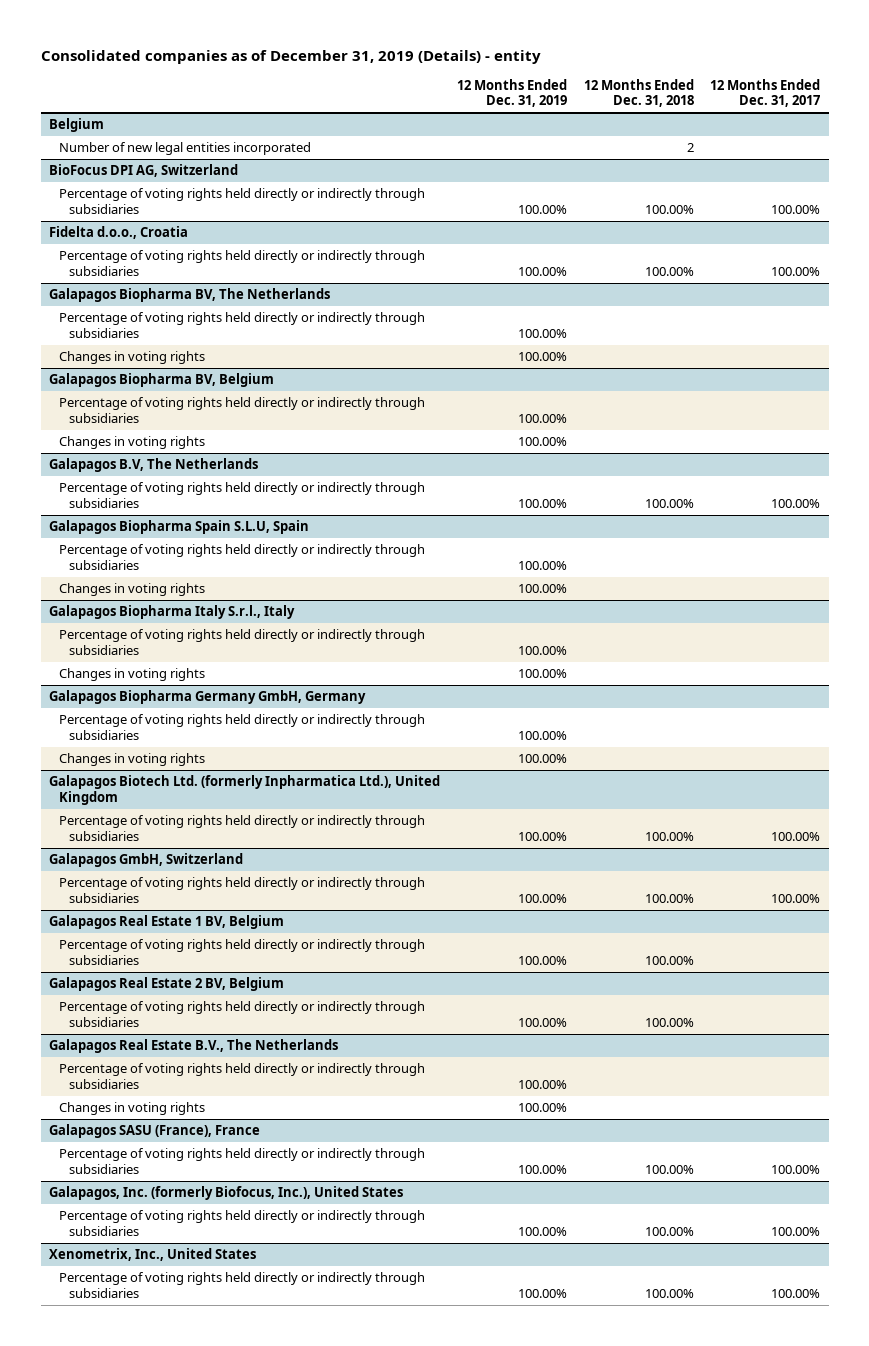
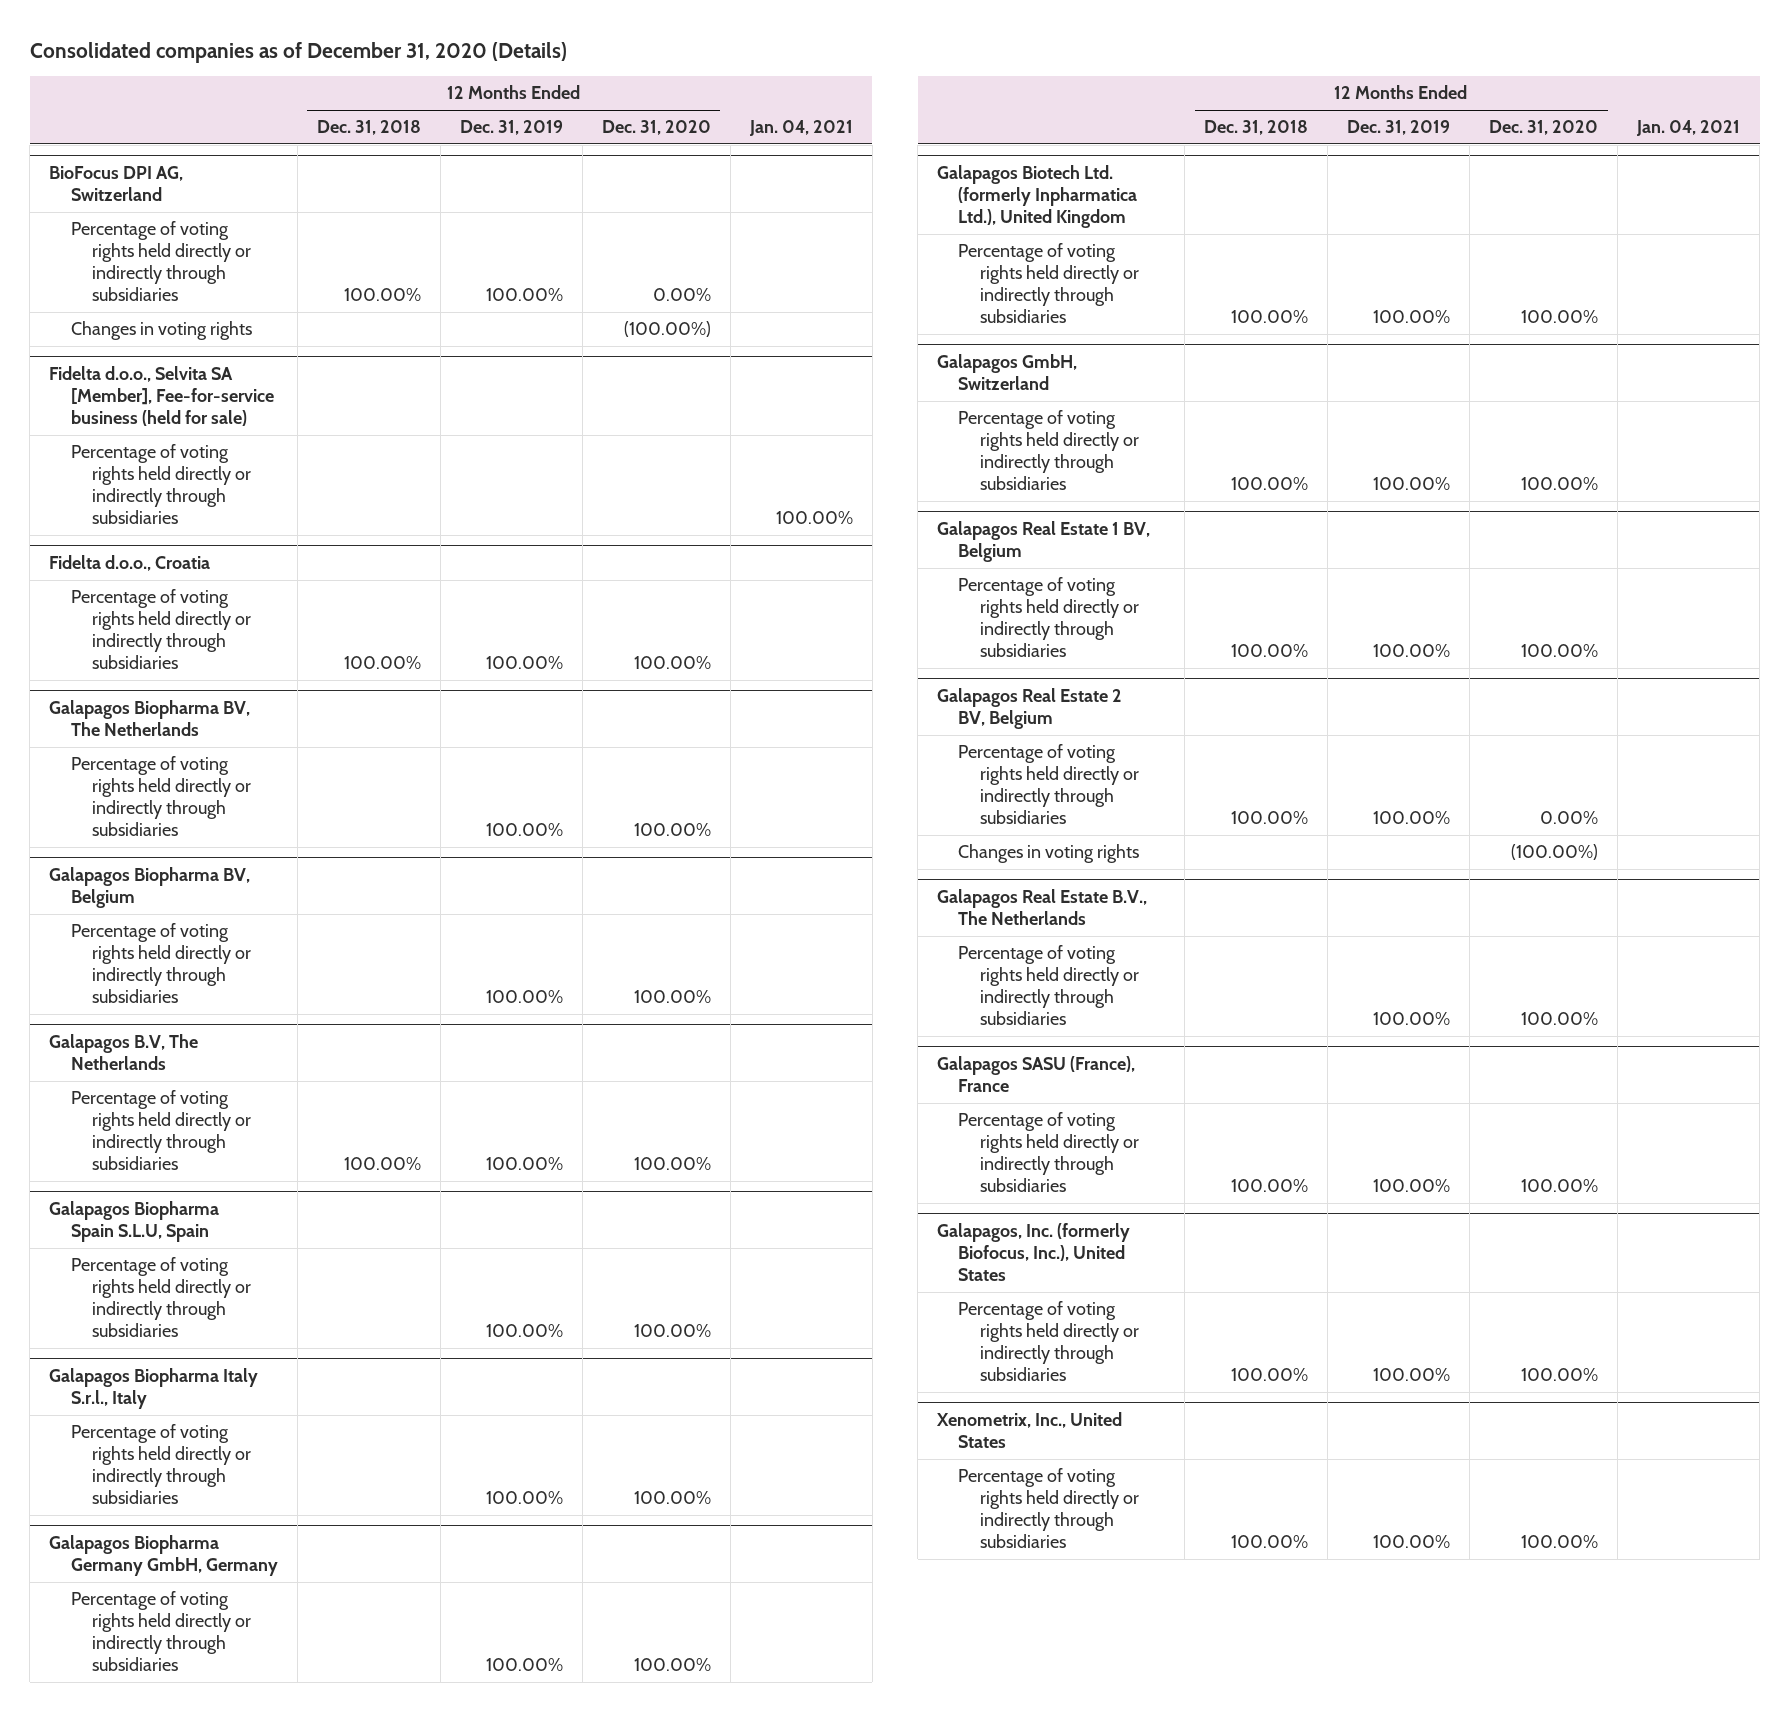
[40,49,541,64] Consolidated companies as of December 31, 2019 (Details) - entity -> [29,42,567,64] Consolidated companies as of December 31, 2020 (Details)
[710,78,821,108] 12 Months Ended Dec. 31, 2017 -> none
none -> [601,120,711,136] Dec. 31, 2020
none -> [748,120,853,137] Jan. 04, 2021
[48,118,104,133] Belgium -> none
[58,142,311,156] Number of new legal entities incorporated -> none
none -> [70,321,252,341] Changes in voting rights
none -> [49,366,274,427] Fidelta d.o.o., Selvita SA [Member], Fee-for-service business (held for sale)
none -> [70,444,252,524] Percentage of voting rights held directly or indirectly through subsidiaries
[58,351,205,365] Changes in voting rights -> none
[58,436,205,450] Changes in voting rights -> none
[58,583,205,597] Changes in voting rights -> none
[58,668,205,682] Changes in voting rights -> none
[58,753,205,767] Changes in voting rights -> none
none -> [958,844,1140,864] Changes in voting rights
[58,1102,205,1116] Changes in voting rights -> none

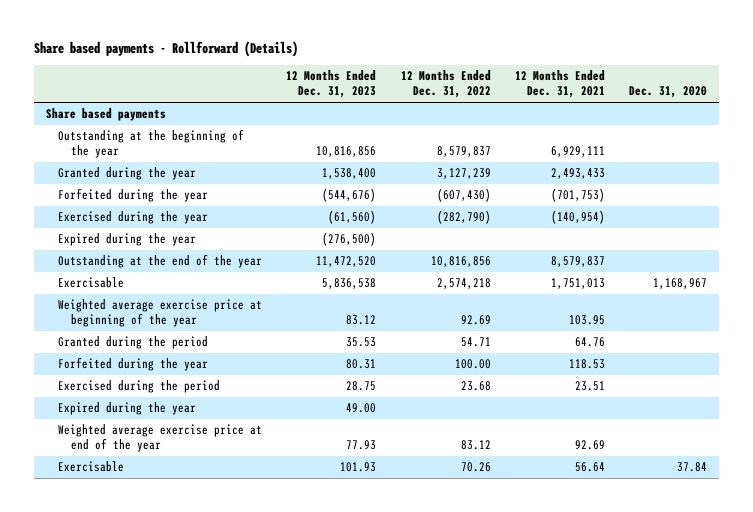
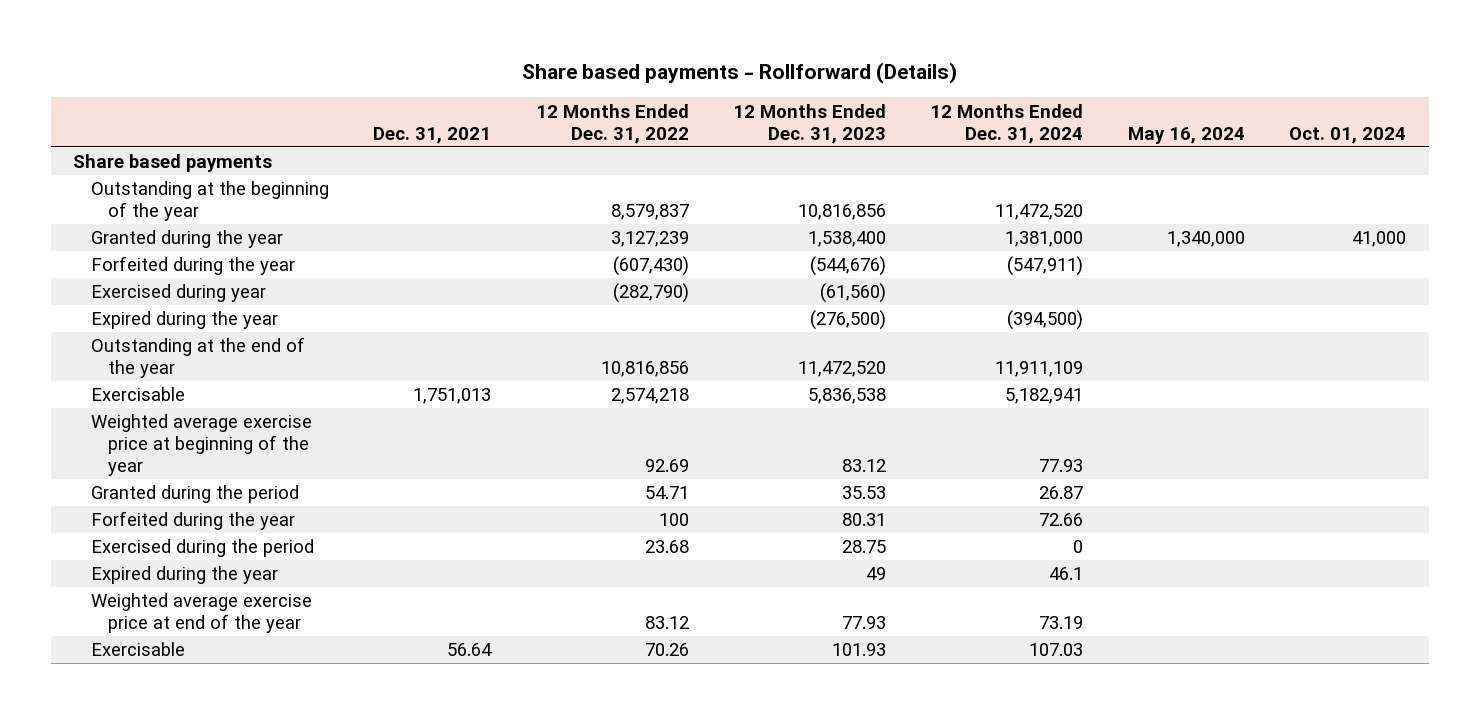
[514,70,605,99] 12 Months Ended Dec. 31, 2021 -> none
[628,86,707,99] Dec. 31, 2020 -> none
none -> [373,126,492,144] Dec. 31, 2021
none -> [930,103,1084,144] 12 Months Ended Dec. 31, 2024
none -> [1127,126,1245,144] May 16, 2024
none -> [1289,126,1407,144] Oct. 01, 2024
[58,211,209,225] Exercised during the year -> [90,284,266,303] Exercised during year
[454,359,491,370] 100.00 -> [658,513,689,527] 100
[346,403,377,414] 49.00 -> [865,567,886,581] 49

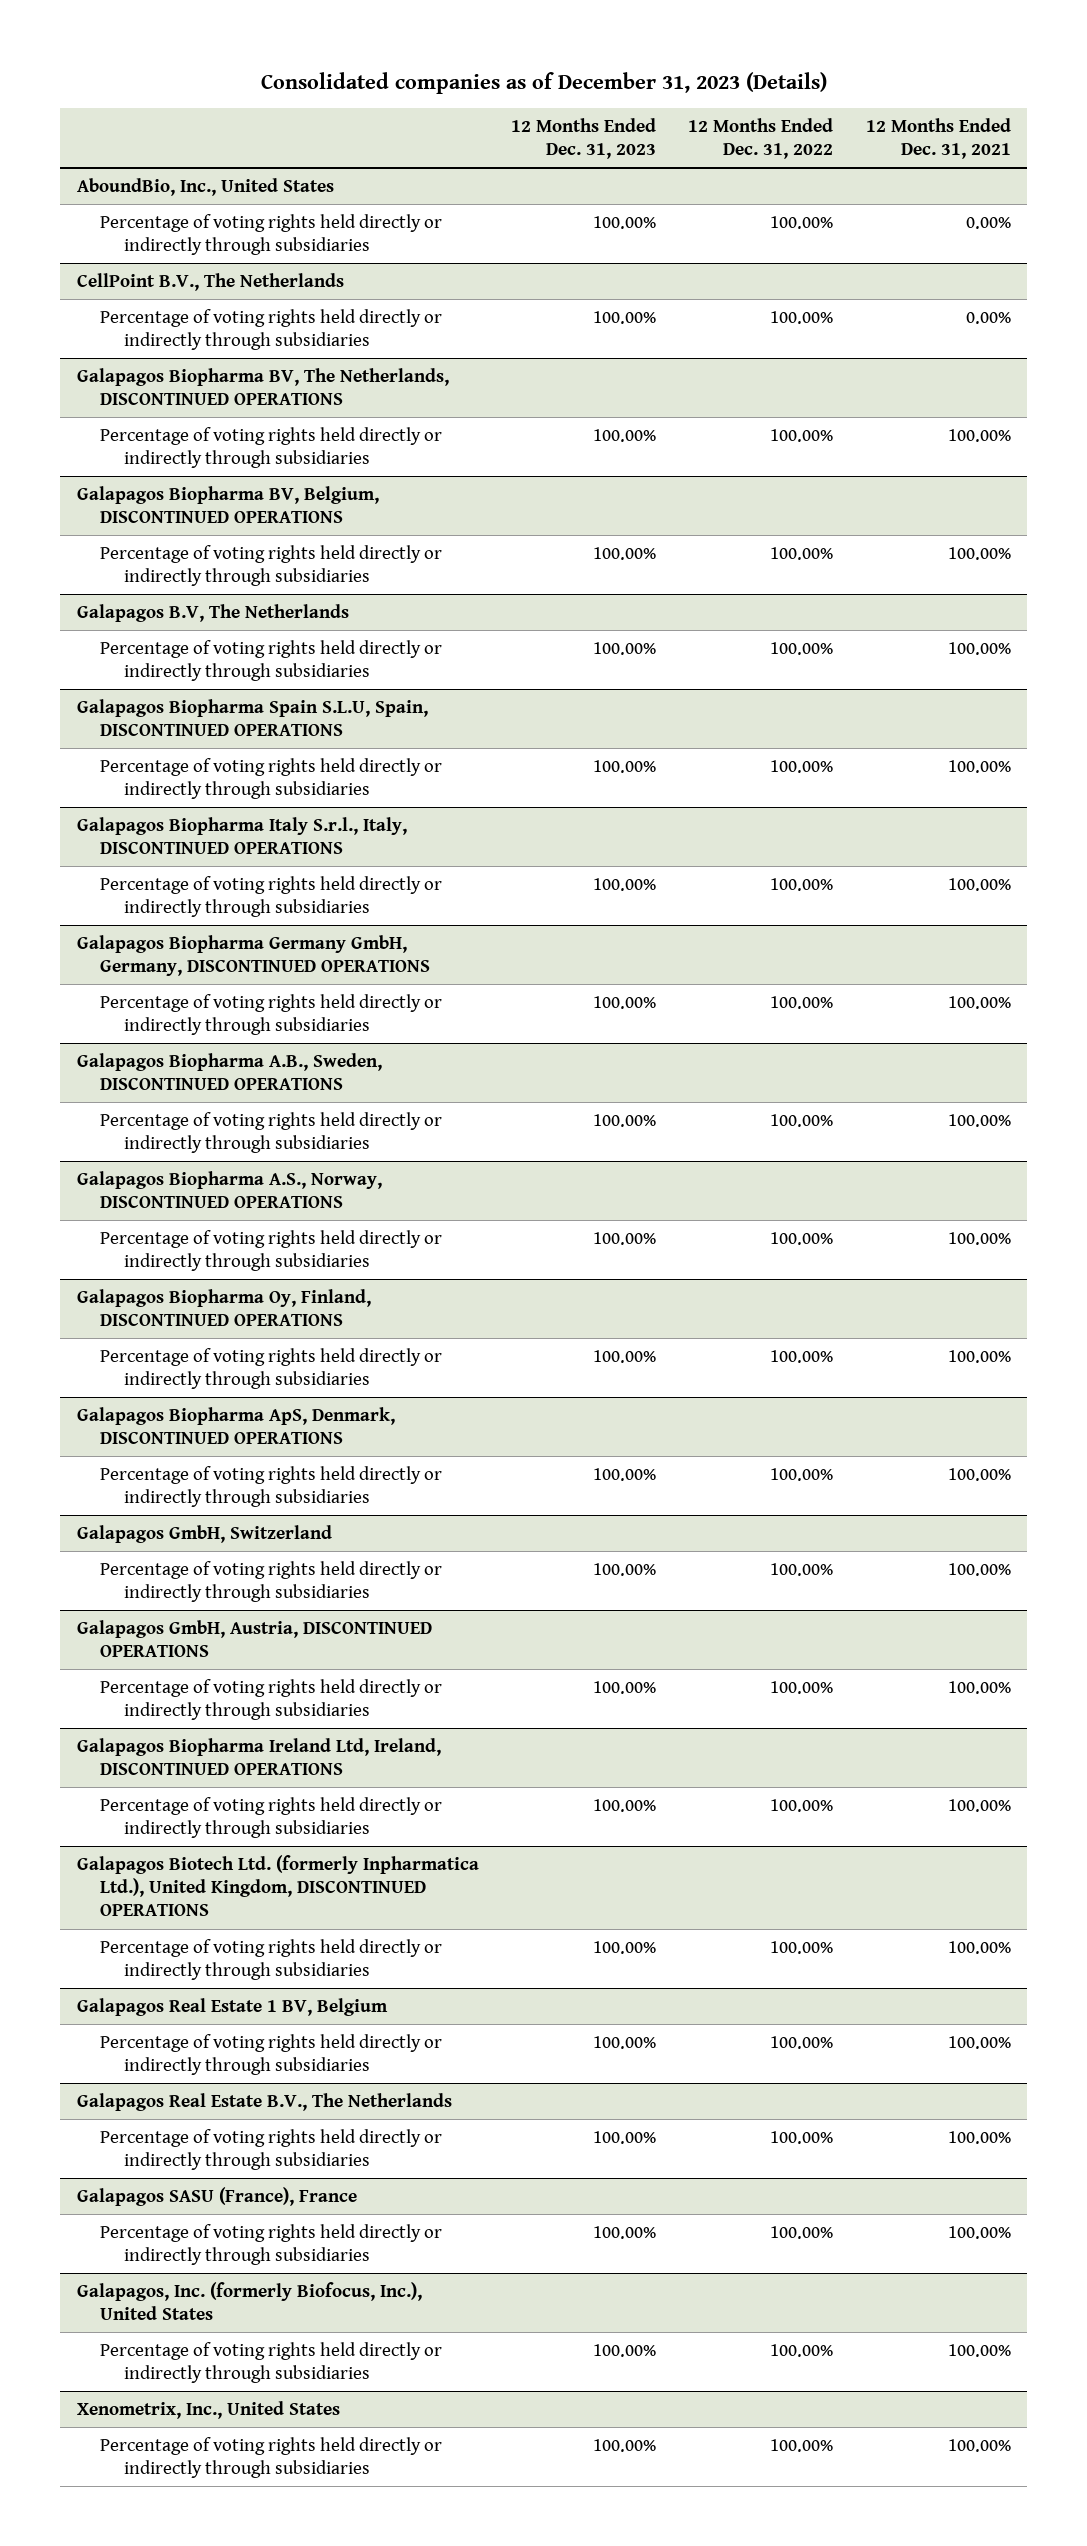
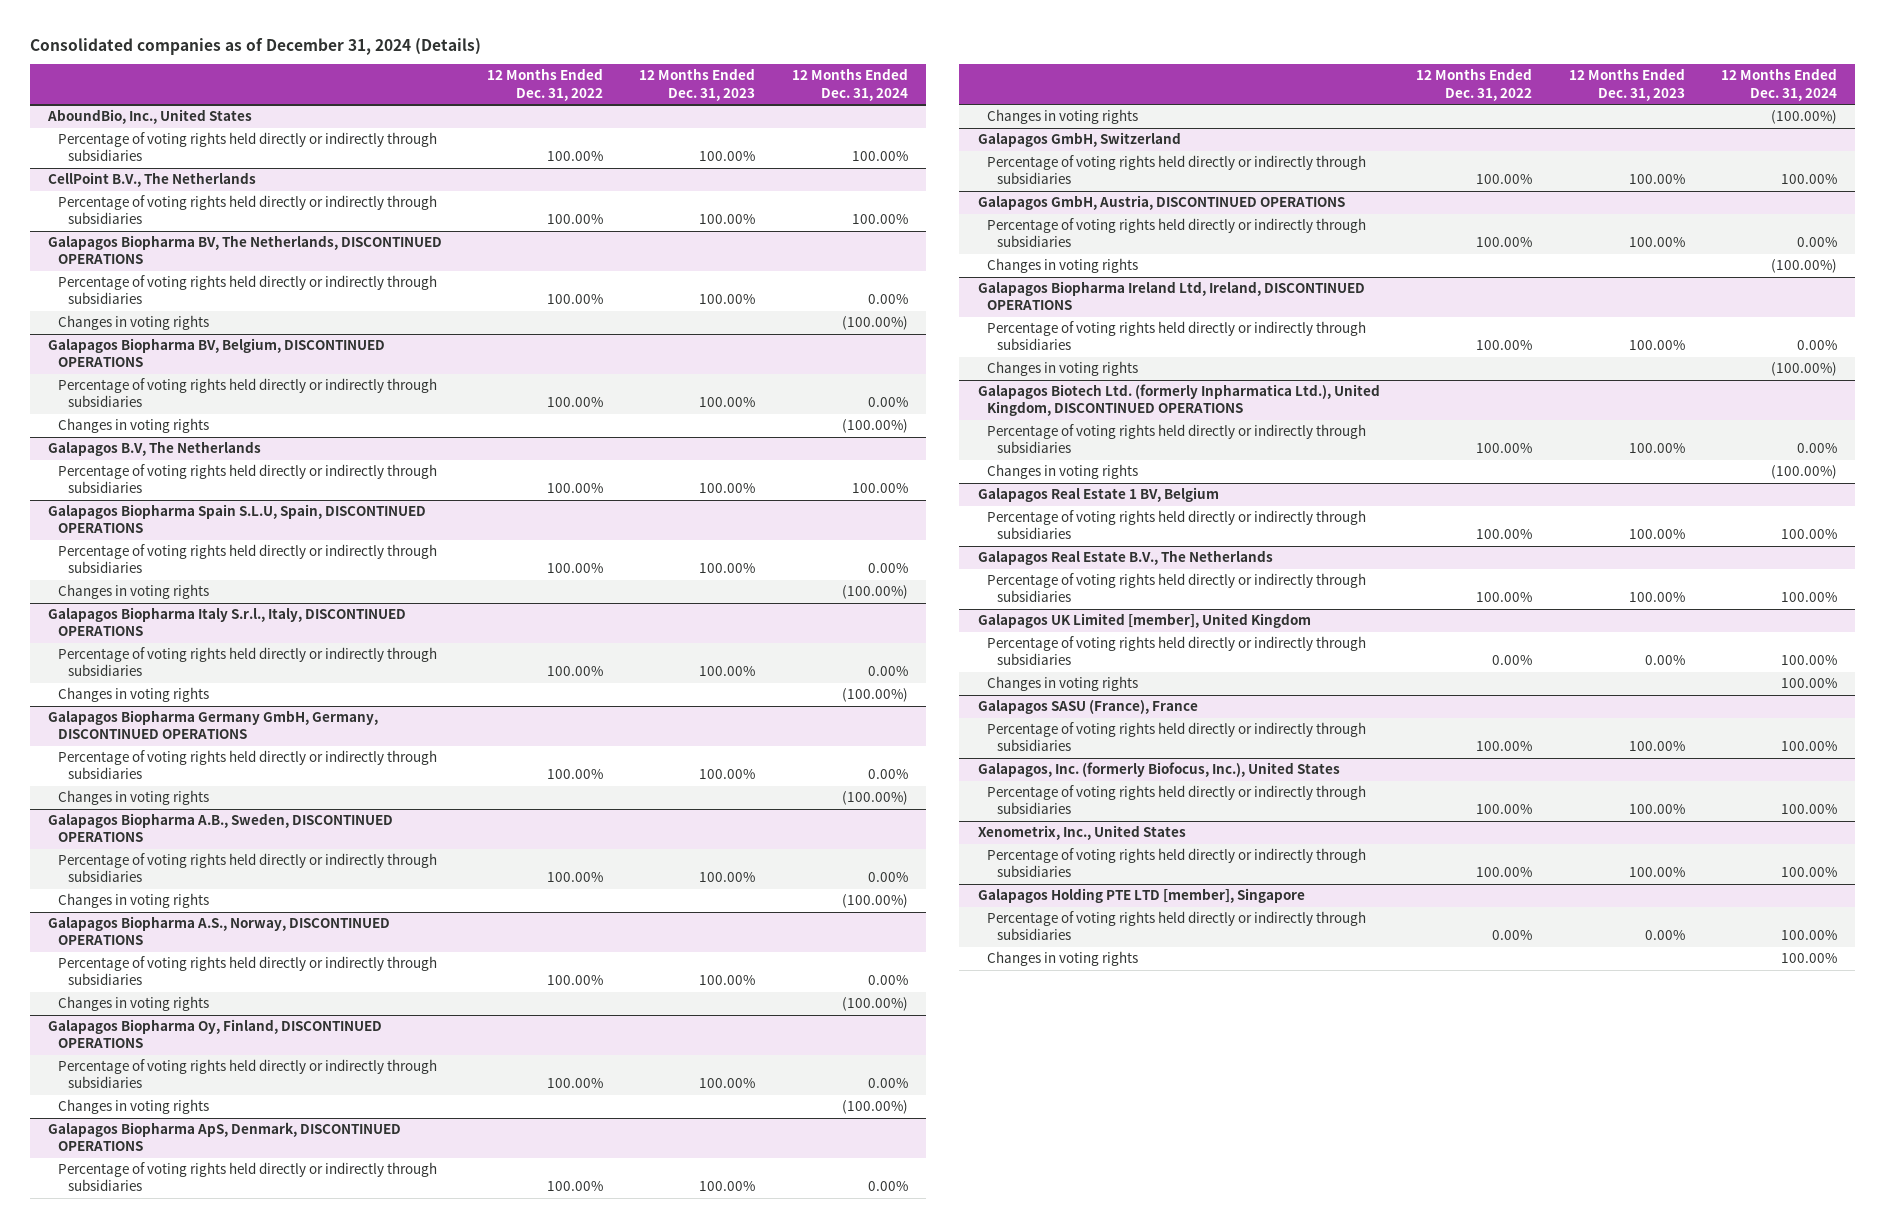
[260,72,827,95] Consolidated companies as of December 31, 2023 (Details) -> [29,37,481,55] Consolidated companies as of December 31, 2024 (Details)
[865,117,1011,159] 12 Months Ended Dec. 31, 2021 -> none
none -> [791,68,908,101] 12 Months Ended Dec. 31, 2024
none -> [57,315,209,331] Changes in voting rights
none -> [57,418,209,434] Changes in voting rights
none -> [57,584,209,600] Changes in voting rights
none -> [57,687,209,703] Changes in voting rights
none -> [57,790,209,806] Changes in voting rights
none -> [57,893,209,909] Changes in voting rights
none -> [57,996,209,1012] Changes in voting rights
none -> [57,1099,209,1115] Changes in voting rights
none -> [987,109,1139,125] Changes in voting rights
none -> [987,258,1139,274] Changes in voting rights
none -> [987,361,1139,377] Changes in voting rights
none -> [987,464,1139,480] Changes in voting rights
none -> [977,613,1311,629] Galapagos UK Limited [member], United Kingdom
none -> [987,636,1367,666] Percentage of voting rights held directly or indirectly through subsidiaries
none -> [987,676,1139,692] Changes in voting rights
none -> [977,888,1305,904] Galapagos Holding PTE LTD [member], Singapore
none -> [987,911,1367,941] Percentage of voting rights held directly or indirectly through subsidiaries
none -> [987,951,1139,967] Changes in voting rights

